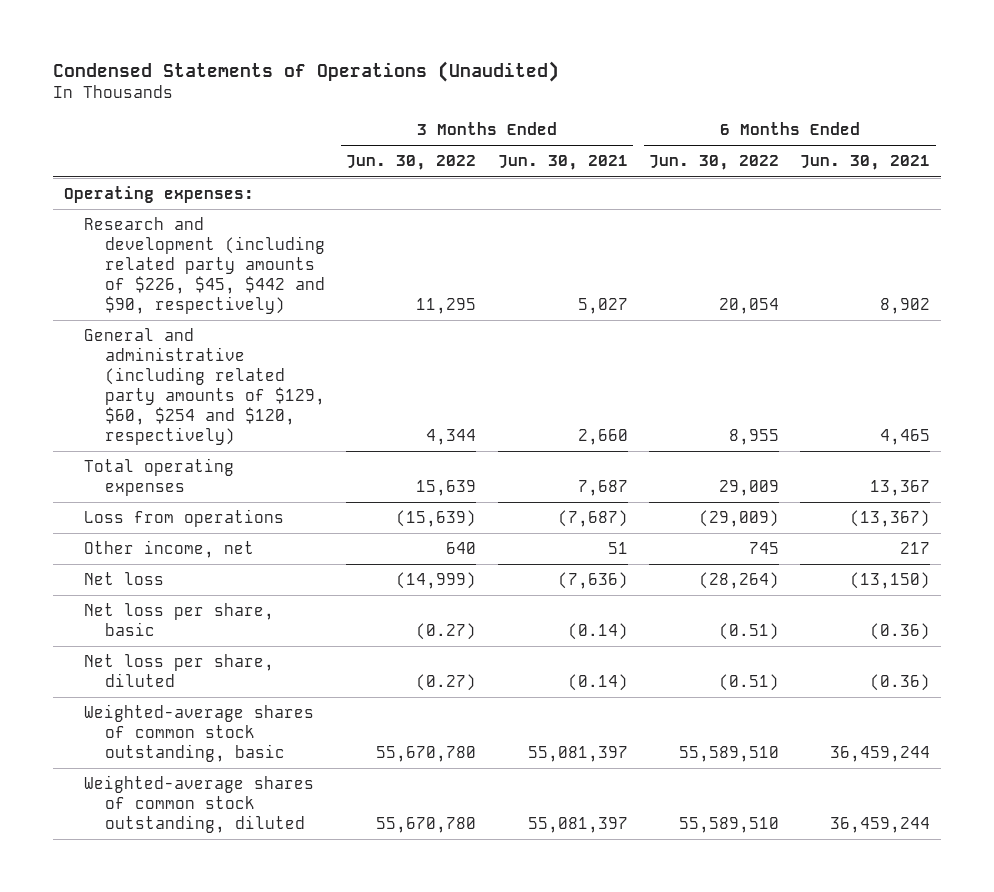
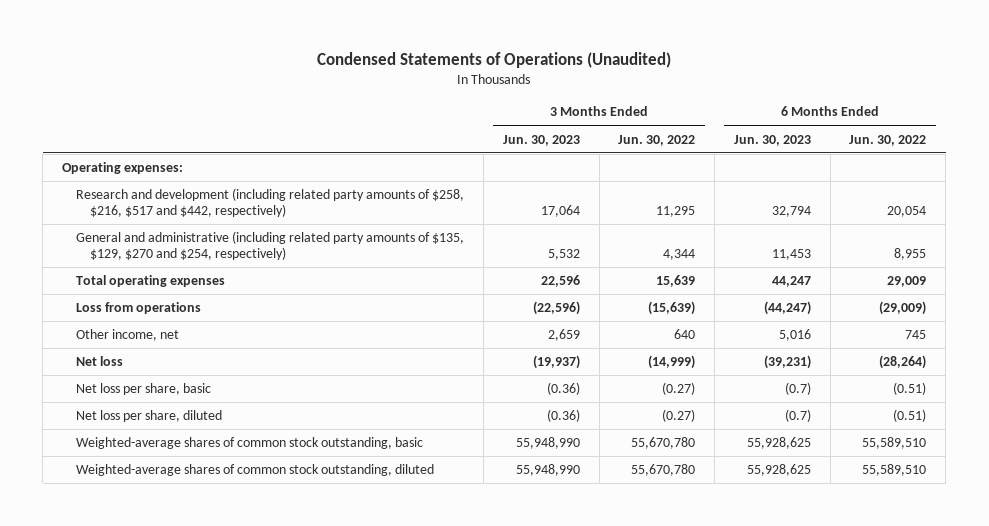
[497,155,628,171] Jun. 30, 2021 -> none
[800,155,931,171] Jun. 30, 2021 -> none
none -> [502,134,580,146] Jun. 30, 2023
none -> [733,134,811,146] Jun. 30, 2023
[84,217,325,315] Research and development (including related party amounts of $226, $45, $442 and $90, respectively) -> [76,188,465,218] Research and development (including related party amounts of $258, $216, $517 and $442, respectively)
[84,328,325,446] General and administrative (including related party amounts of $129, $60, $254 and $120, respectively) -> [76,231,465,261] General and administrative (including related party amounts of $135, $129, $270 and $254, respectively)

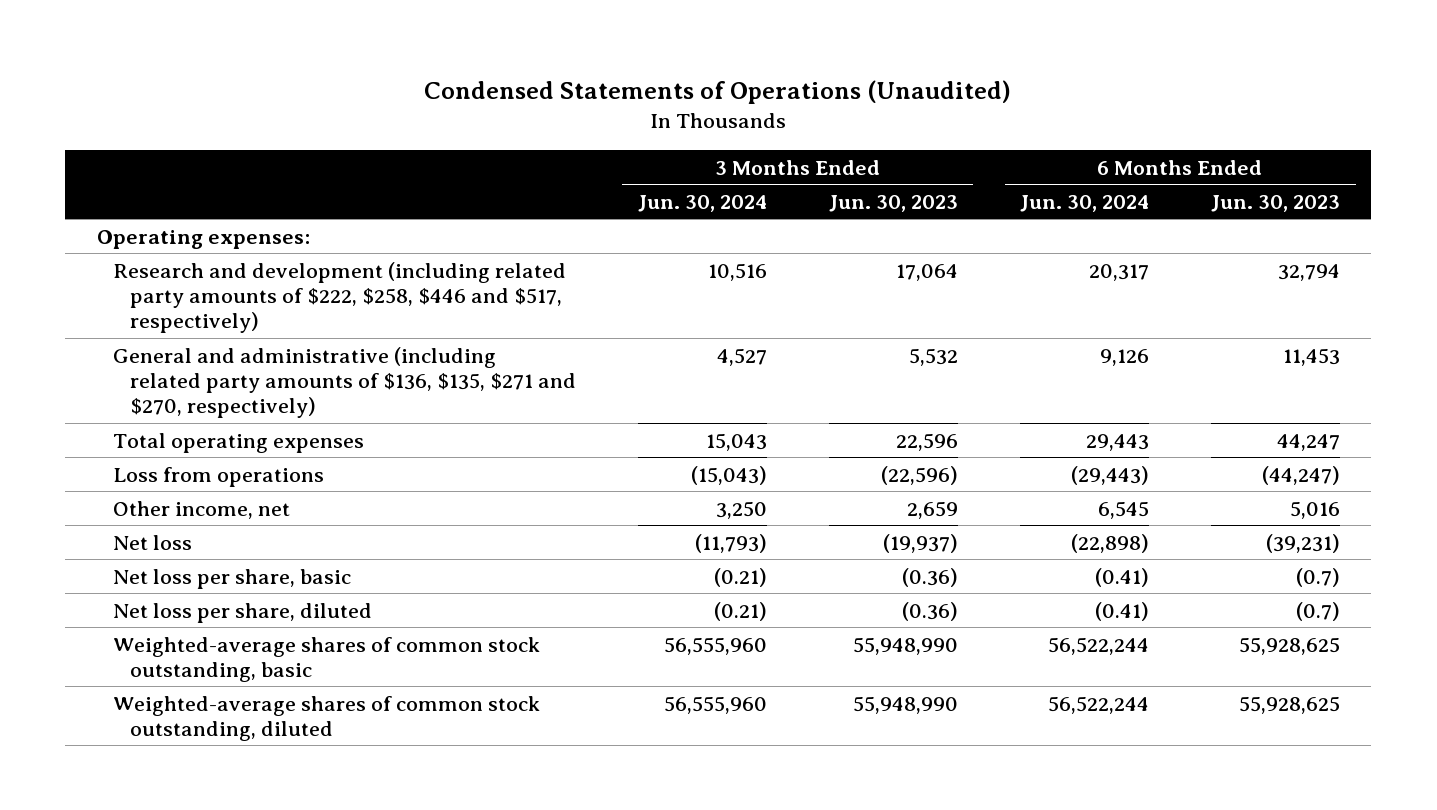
[618,134,696,146] Jun. 30, 2022 -> none
[849,134,927,146] Jun. 30, 2022 -> none
none -> [637,194,767,212] Jun. 30, 2024
none -> [1020,194,1150,212] Jun. 30, 2024
[76,188,465,218] Research and development (including related party amounts of $258, $216, $517 and $442, respectively) -> [113,261,567,334] Research and development (including related party amounts of $222, $258, $446 and $517, respectively)
[76,231,465,261] General and administrative (including related party amounts of $135, $129, $270 and $254, respectively) -> [113,346,576,419] General and administrative (including related party amounts of $136, $135, $271 and $270, respectively)

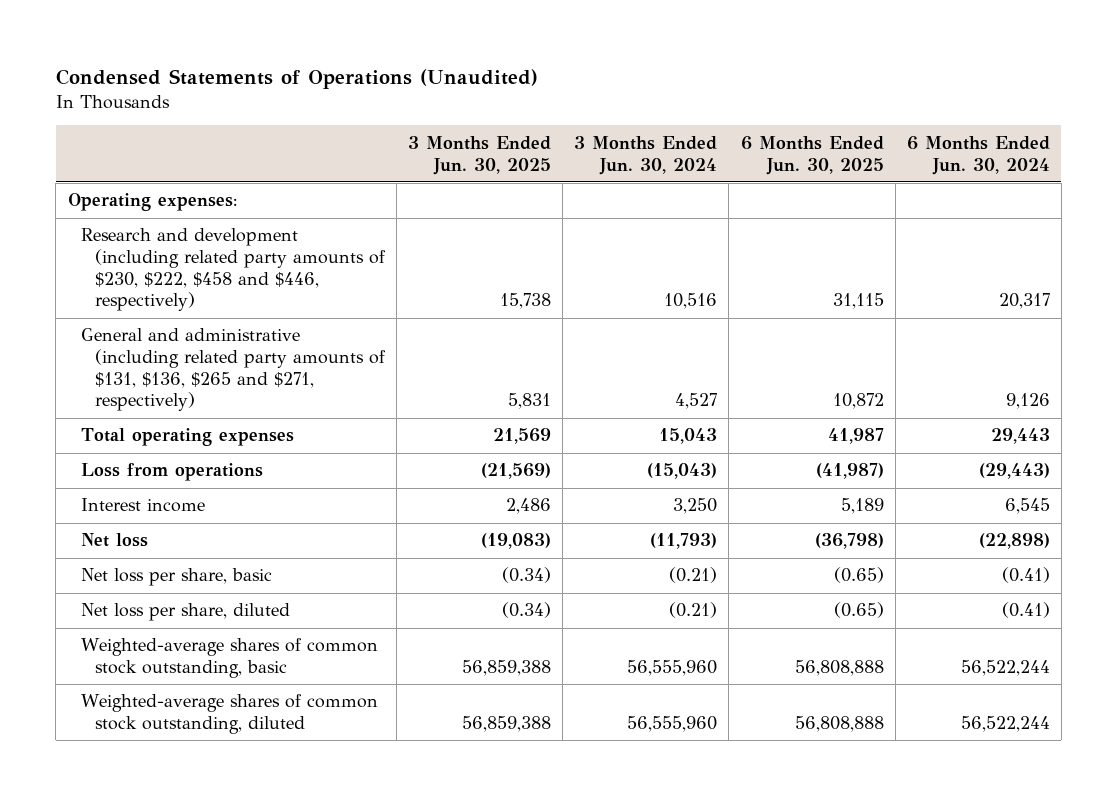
[828,194,958,212] Jun. 30, 2023 -> none
[1211,194,1341,212] Jun. 30, 2023 -> none
none -> [408,135,552,175] 3 Months Ended Jun. 30, 2025
none -> [740,135,884,175] 6 Months Ended Jun. 30, 2025
[113,261,567,334] Research and development (including related party amounts of $222, $258, $446 and $517, respectively) -> [81,228,386,312] Research and development (including related party amounts of $230, $222, $458 and $446, respectively)
[113,346,576,419] General and administrative (including related party amounts of $136, $135, $271 and $270, respectively) -> [81,328,386,412] General and administrative (including related party amounts of $131, $136, $265 and $271, respectively)
[113,500,291,519] Other income, net -> [81,498,206,513] Interest income

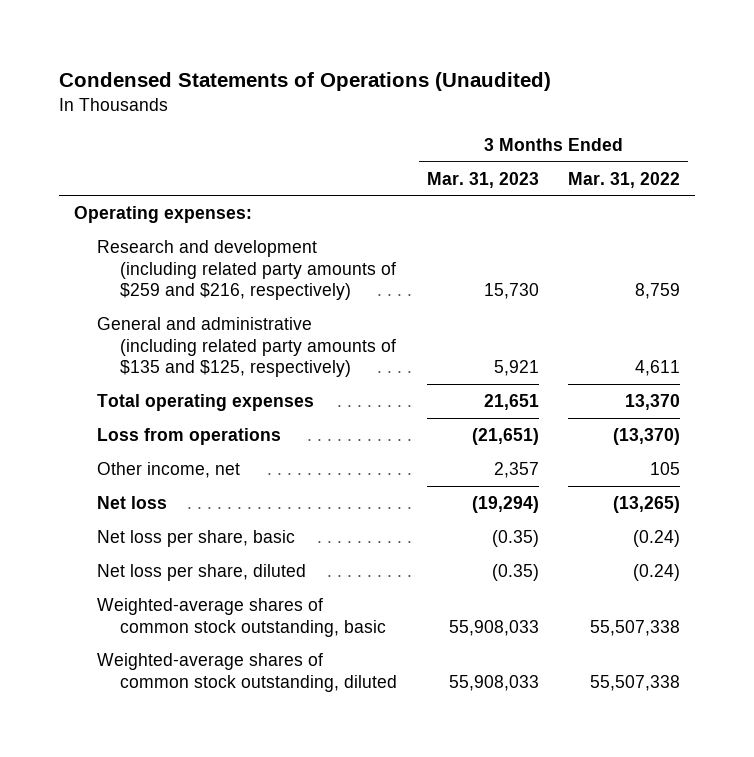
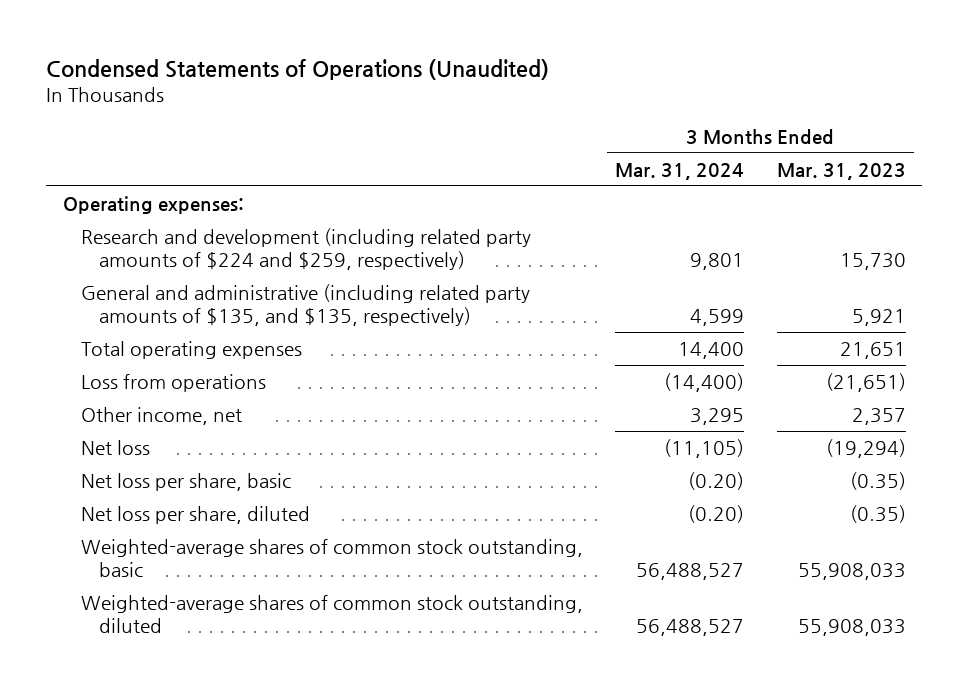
[568,171,681,188] Mar. 31, 2022 -> none
none -> [615,162,745,180] Mar. 31, 2024
[96,239,396,301] Research and development (including related party amounts of $259 and $216, respectively) -> [80,228,531,271] Research and development (including related party amounts of $224 and $259, respectively)
[96,316,396,378] General and administrative (including related party amounts of $135 and $125, respectively) -> [80,284,530,327] General and administrative (including related party amounts of $135, and $135, respectively)

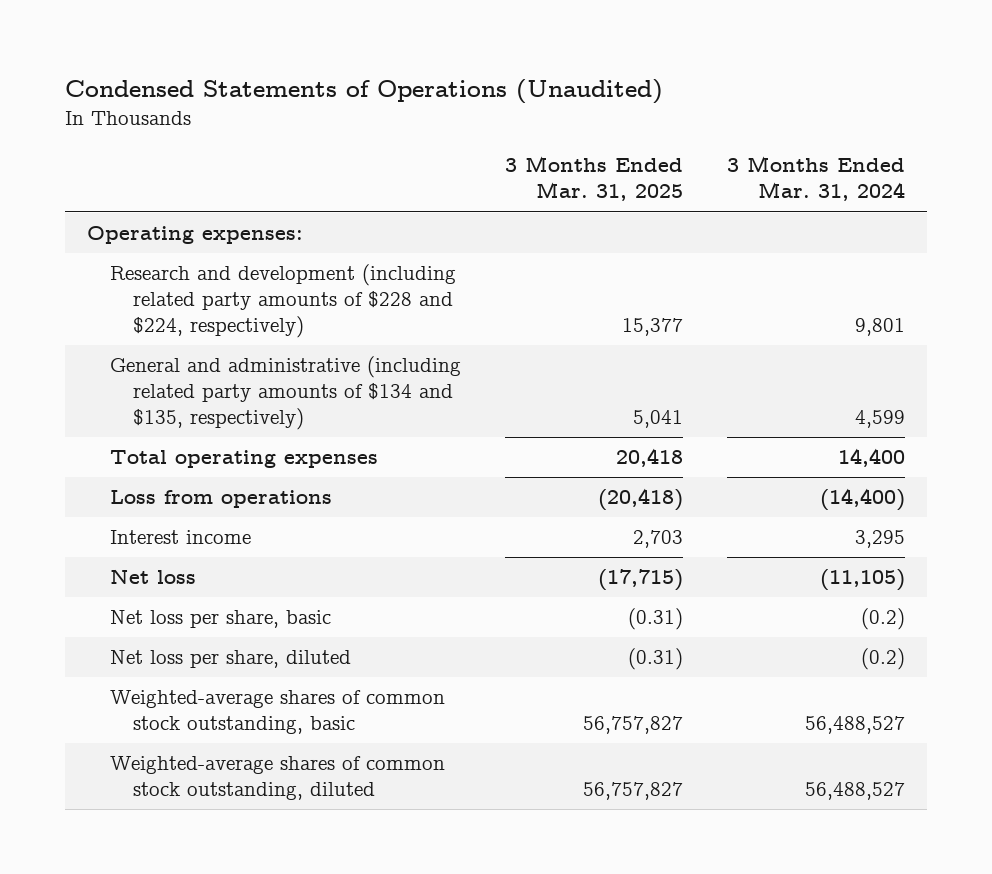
[776,162,906,180] Mar. 31, 2023 -> none
none -> [504,156,683,202] 3 Months Ended Mar. 31, 2025
[80,228,531,271] Research and development (including related party amounts of $224 and $259, respectively) -> [110,264,457,339] Research and development (including related party amounts of $228 and $224, respectively)
[80,284,530,327] General and administrative (including related party amounts of $135, and $135, respectively) -> [110,356,462,431] General and administrative (including related party amounts of $134 and $135, respectively)
[80,407,242,426] Other income, net -> [110,530,252,545] Interest income
[688,472,745,491] (0.20) -> [860,608,905,631] (0.2)
[688,505,745,524] (0.20) -> [860,648,905,671] (0.2)

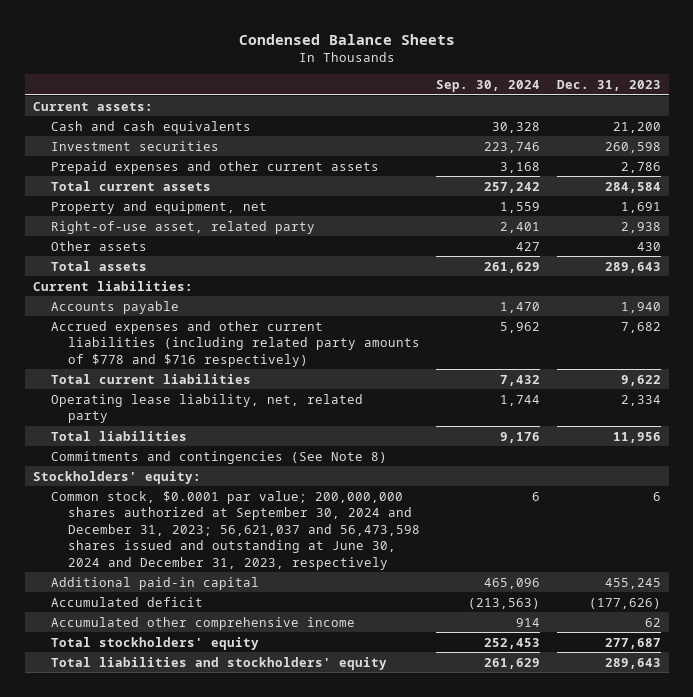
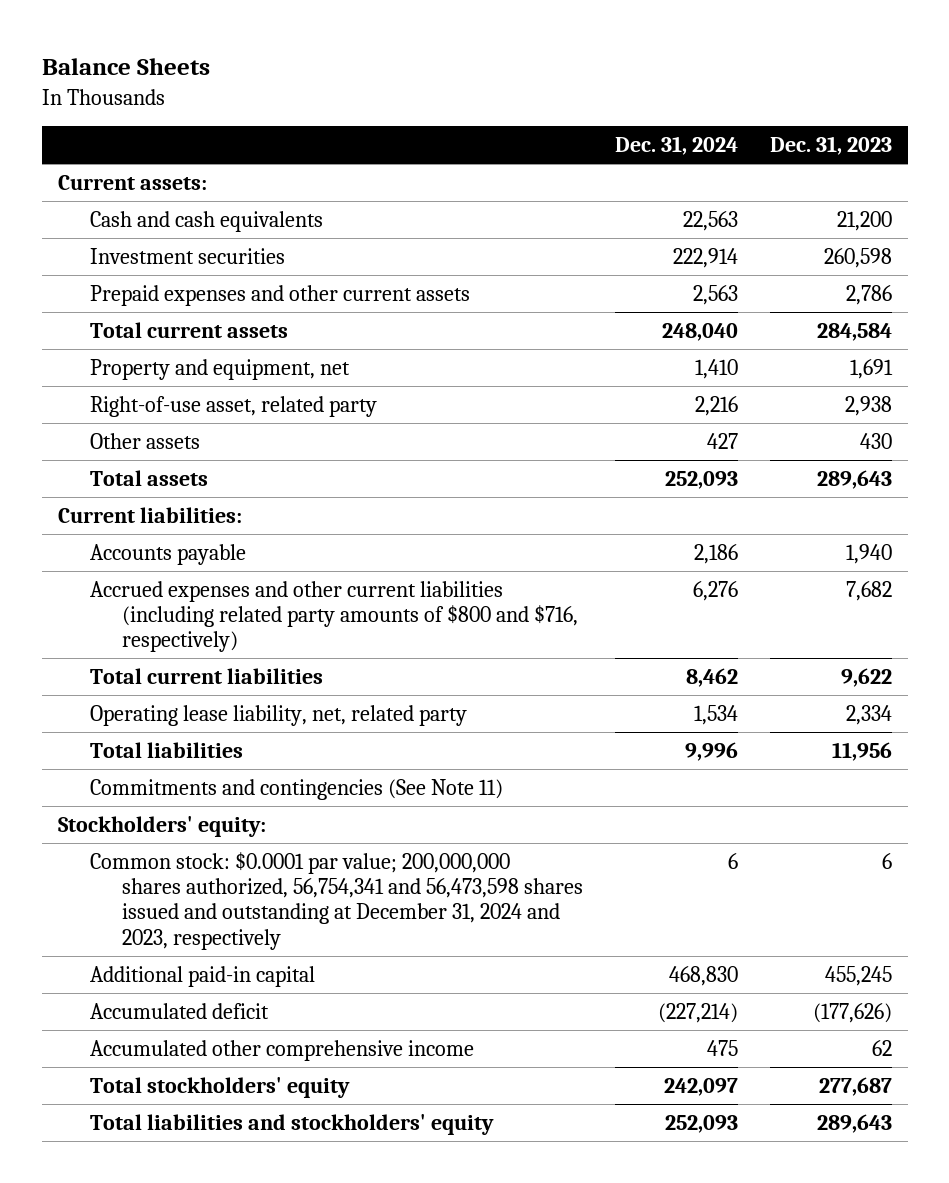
[238,33,455,45] Condensed Balance Sheets -> [41,58,210,76] Balance Sheets
[436,80,541,93] Sep. 30, 2024 -> none
none -> [614,136,738,156] Dec. 31, 2024
[50,320,421,367] Accrued expenses and other current liabilities (including related party amounts of $778 and $716 respectively) -> [89,580,578,653] Accrued expenses and other current liabilities (including related party amounts of $800 and $716, respectively)
[50,450,387,464] Commitments and contingencies (See Note 8) -> [89,778,503,800] Commitments and contingencies (See Note 11)
[50,490,421,570] Common stock, $0.0001 par value; 200,000,000 shares authorized at September 30, 2024 and December 31, 2023; 56,621,037 and 56,473,598 shares issued and outstanding at June 30, 2024 and December 31, 2023, respectively -> [89,851,583,950] Common stock: $0.0001 par value; 200,000,000 shares authorized, 56,754,341 and 56,473,598 shares issued and outstanding at December 31, 2024 and 2023, respectively

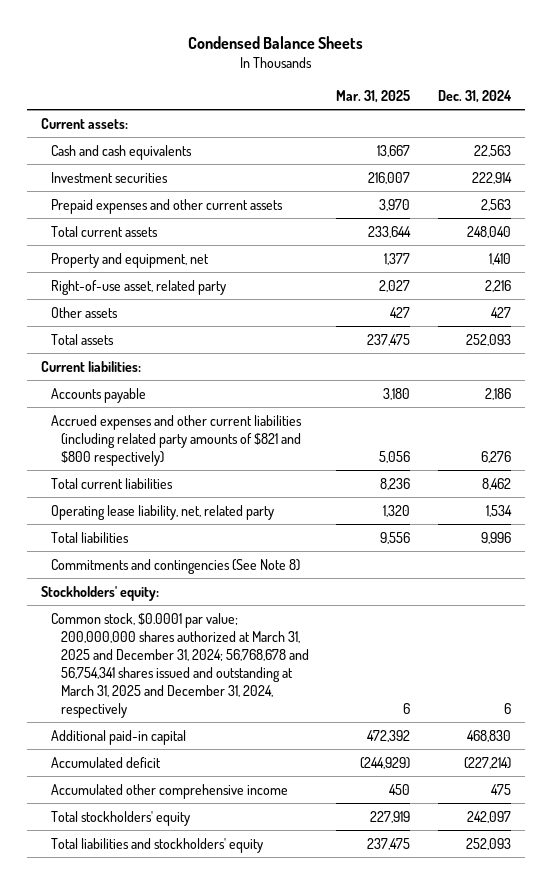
[41,58,210,76] Balance Sheets -> [187,35,363,49] Condensed Balance Sheets
[769,136,892,156] Dec. 31, 2023 -> none
none -> [336,89,411,103] Mar. 31, 2025
[89,580,578,653] Accrued expenses and other current liabilities (including related party amounts of $800 and $716, respectively) -> [50,414,302,466] Accrued expenses and other current liabilities (including related party amounts of $821 and $800 respectively)
[89,778,503,800] Commitments and contingencies (See Note 11) -> [50,558,300,574] Commitments and contingencies (See Note 8)
[89,851,583,950] Common stock: $0.0001 par value; 200,000,000 shares authorized, 56,754,341 and 56,473,598 shares issued and outstanding at December 31, 2024 and 2023, respectively -> [50,612,309,718] Common stock, $0.0001 par value; 200,000,000 shares authorized at March 31, 2025 and December 31, 2024; 56,768,678 and 56,754,341 shares issued and outstanding at March 31, 2025 and December 31, 2024, respectively

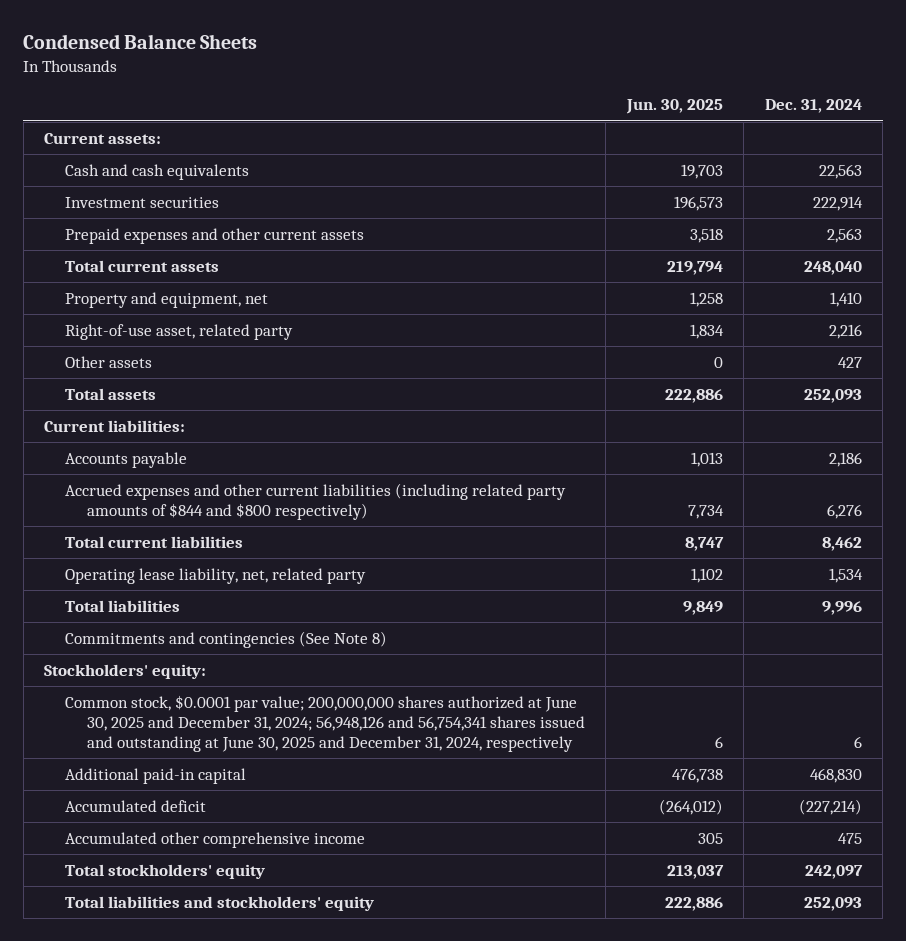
[336,89,411,103] Mar. 31, 2025 -> none
none -> [625,99,723,115] Jun. 30, 2025
[50,414,302,466] Accrued expenses and other current liabilities (including related party amounts of $821 and $800 respectively) -> [65,482,567,520] Accrued expenses and other current liabilities (including related party amounts of $844 and $800 respectively)
[50,612,309,718] Common stock, $0.0001 par value; 200,000,000 shares authorized at March 31, 2025 and December 31, 2024; 56,768,678 and 56,754,341 shares issued and outstanding at March 31, 2025 and December 31, 2024, respectively -> [65,694,585,752] Common stock, $0.0001 par value; 200,000,000 shares authorized at June 30, 2025 and December 31, 2024; 56,948,126 and 56,754,341 shares issued and outstanding at June 30, 2025 and December 31, 2024, respectively

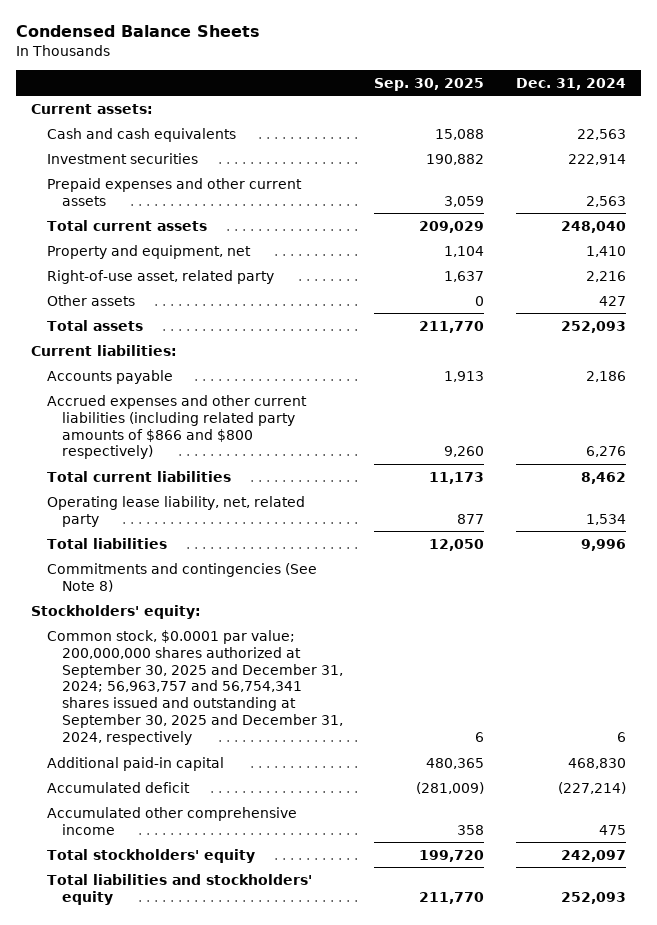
[625,99,723,115] Jun. 30, 2025 -> none
none -> [374,77,485,91] Sep. 30, 2025
[65,482,567,520] Accrued expenses and other current liabilities (including related party amounts of $844 and $800 respectively) -> [46,394,307,460] Accrued expenses and other current liabilities (including related party amounts of $866 and $800 respectively)
[65,694,585,752] Common stock, $0.0001 par value; 200,000,000 shares authorized at June 30, 2025 and December 31, 2024; 56,948,126 and 56,754,341 shares issued and outstanding at June 30, 2025 and December 31, 2024, respectively -> [46,629,343,746] Common stock, $0.0001 par value; 200,000,000 shares authorized at September 30, 2025 and December 31, 2024; 56,963,757 and 56,754,341 shares issued and outstanding at September 30, 2025 and December 31, 2024, respectively

